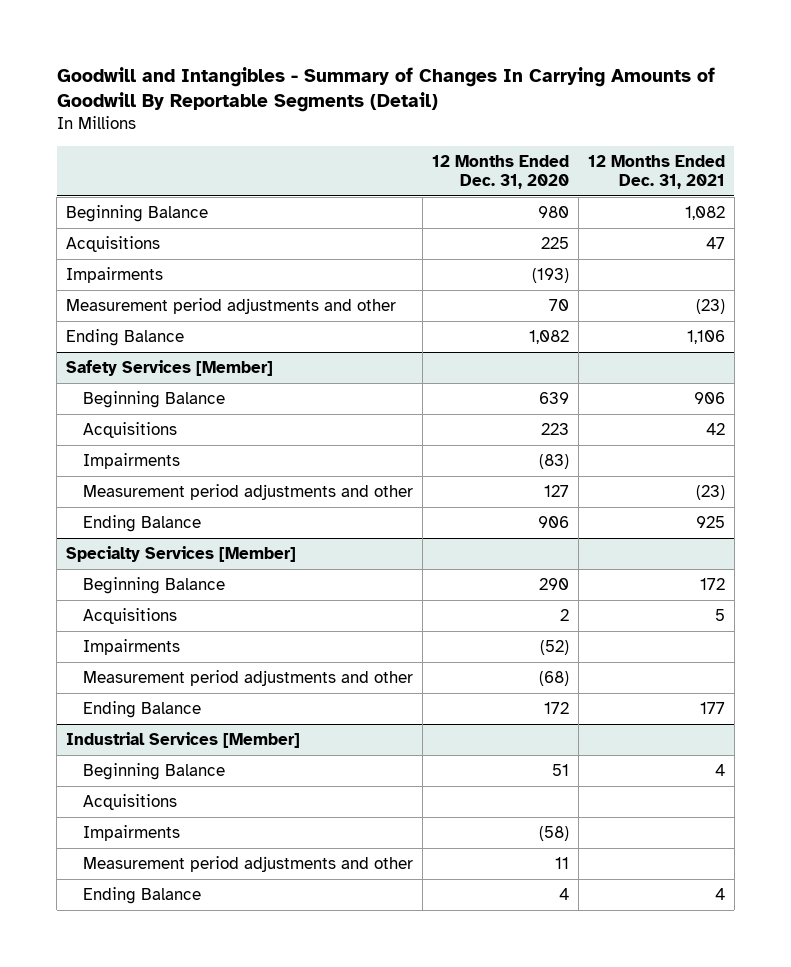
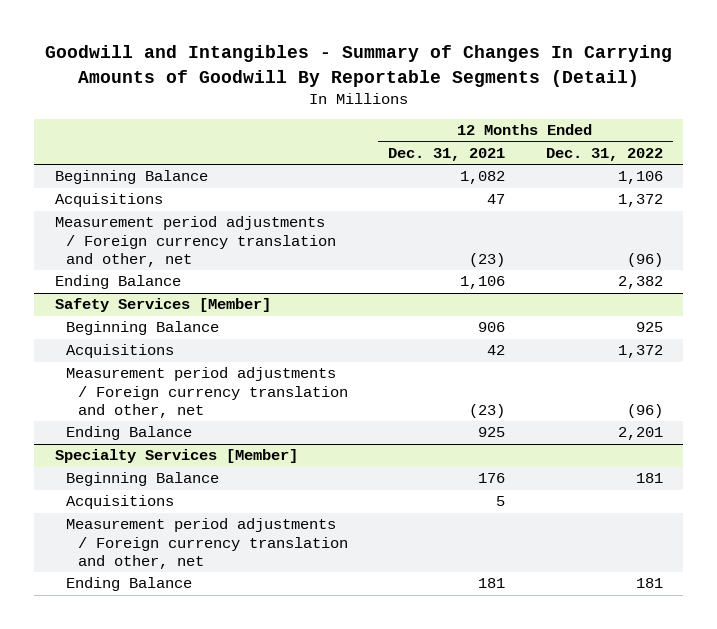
[432,154,570,189] 12 Months Ended Dec. 31, 2020 -> none
none -> [545,148,663,162] Dec. 31, 2022
[66,266,164,283] Impairments -> none
[66,297,397,314] Measurement period adjustments and other -> [54,216,337,268] Measurement period adjustments / Foreign currency translation and other, net
[83,452,181,469] Impairments -> none
[83,483,414,500] Measurement period adjustments and other -> [66,367,348,419] Measurement period adjustments / Foreign currency translation and other, net
[699,577,725,590] 172 -> [478,473,506,484] 176
[83,638,181,655] Impairments -> none
[66,731,301,748] Industrial Services [Member] -> none
[83,762,226,780] Beginning Balance -> none
[83,793,178,810] Acquisitions -> none
[83,824,181,841] Impairments -> none
[83,855,414,872] Measurement period adjustments and other -> none
[83,886,202,904] Ending Balance -> none
[83,669,414,686] Measurement period adjustments and other -> [66,518,348,570] Measurement period adjustments / Foreign currency translation and other, net
[699,701,725,714] 177 -> [478,578,506,589] 181

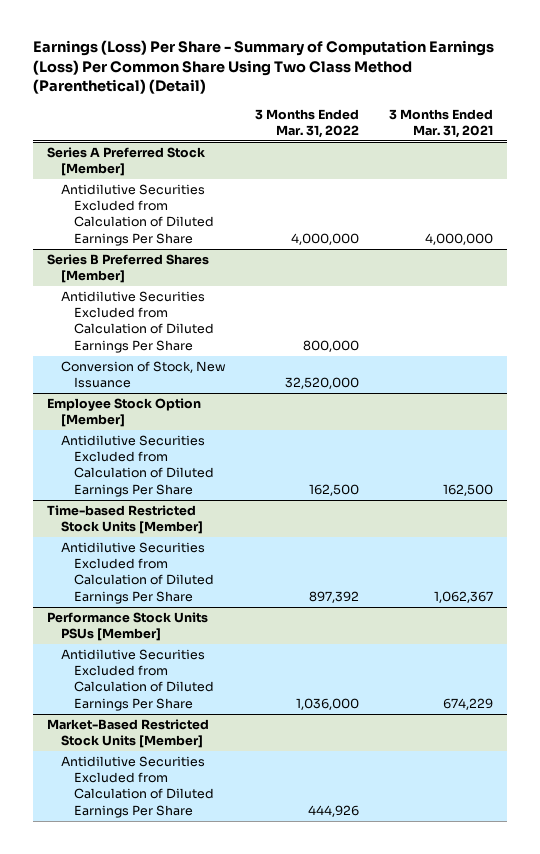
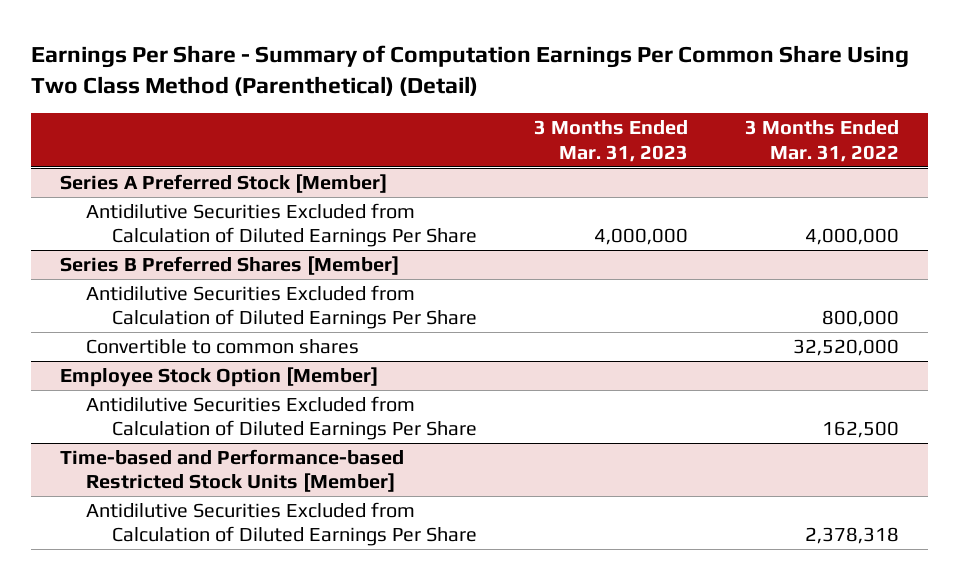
[32,40,494,94] Earnings (Loss) Per Share - Summary of Computation Earnings (Loss) Per Common Share Using Two Class Method (Parenthetical) (Detail) -> [31,45,910,97] Earnings Per Share - Summary of Computation Earnings Per Common Share Using Two Class Method (Parenthetical) (Detail)
[388,108,493,138] 3 Months Ended Mar. 31, 2021 -> none
none -> [533,120,688,162] 3 Months Ended Mar. 31, 2023
[60,361,226,389] Conversion of Stock, New Issuance -> [85,339,359,355] Convertible to common shares
[47,612,209,642] Performance Stock Units PSUs [Member] -> none
[60,649,215,711] Antidilutive Securities Excluded from Calculation of Diluted Earnings Per Share -> none
[47,719,210,749] Market-Based Restricted Stock Units [Member] -> none
[60,756,215,818] Antidilutive Securities Excluded from Calculation of Diluted Earnings Per Share -> none
[47,505,203,535] Time-based Restricted Stock Units [Member] -> [59,449,404,493] Time-based and Performance-based Restricted Stock Units [Member]
[309,590,360,603] 897,392 -> [805,527,900,545] 2,378,318

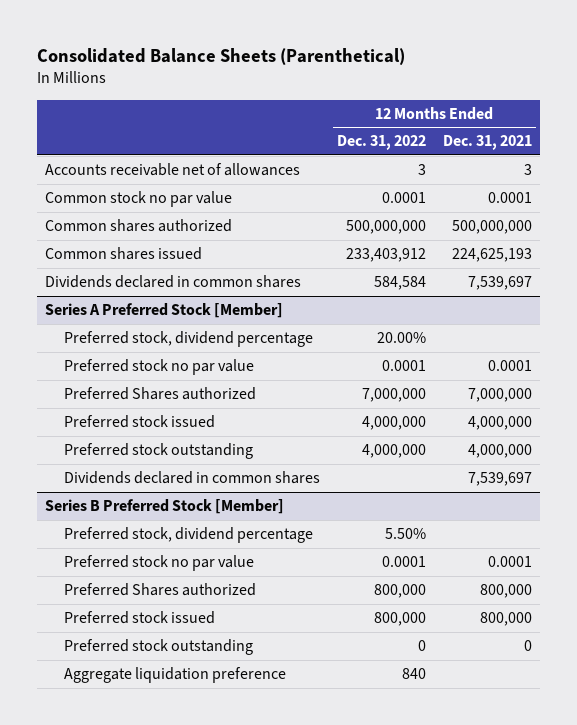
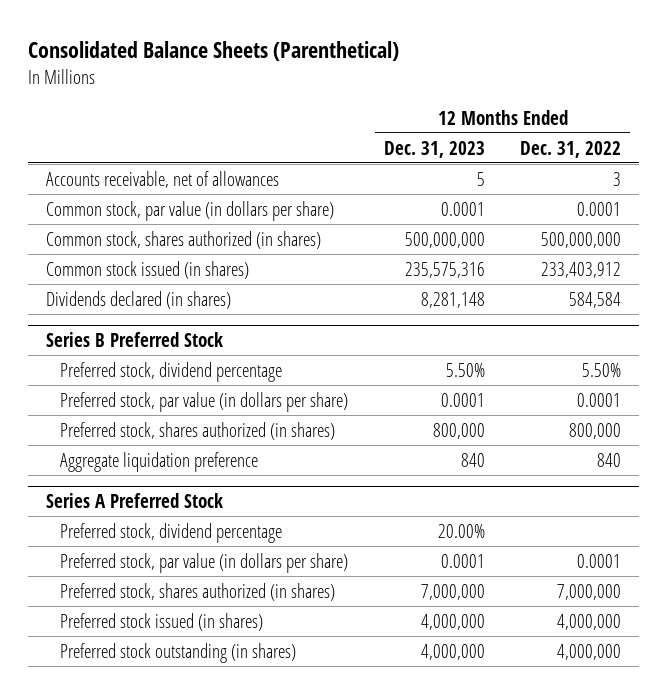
[442,135,532,151] Dec. 31, 2021 -> none
none -> [383,140,485,158] Dec. 31, 2023
[45,191,233,208] Common stock no par value -> none
[45,303,284,319] Series A Preferred Stock [Member] -> none
[63,331,313,348] Preferred stock, dividend percentage -> none
[63,359,254,376] Preferred stock no par value -> none
[63,387,256,401] Preferred Shares authorized -> none
[63,415,215,429] Preferred stock issued -> none
[63,443,253,460] Preferred stock outstanding -> none
[63,471,320,485] Dividends declared in common shares -> none
[45,163,301,177] Accounts receivable net of allowances -> [45,170,279,188] Accounts receivable, net of allowances
none -> [45,200,334,221] Common stock, par value (in dollars per share)
[45,219,233,233] Common shares authorized -> [45,230,321,249] Common stock, shares authorized (in shares)
[45,247,203,261] Common shares issued -> [45,260,249,279] Common stock issued (in shares)
[45,275,302,289] Dividends declared in common shares -> [45,290,231,309] Dividends declared (in shares)
[45,499,285,515] Series B Preferred Stock [Member] -> [45,332,223,348] Series B Preferred Stock
[63,555,254,572] Preferred stock no par value -> none
[63,611,215,625] Preferred stock issued -> none
[63,639,253,656] Preferred stock outstanding -> none
none -> [59,391,348,412] Preferred stock, par value (in dollars per share)
[63,583,256,597] Preferred Shares authorized -> [59,421,335,440] Preferred stock, shares authorized (in shares)
none -> [45,493,223,509] Series A Preferred Stock
none -> [59,522,282,543] Preferred stock, dividend percentage
none -> [59,552,348,573] Preferred stock, par value (in dollars per share)
none -> [59,582,335,601] Preferred stock, shares authorized (in shares)
none -> [59,612,263,631] Preferred stock issued (in shares)
none -> [59,642,296,663] Preferred stock outstanding (in shares)

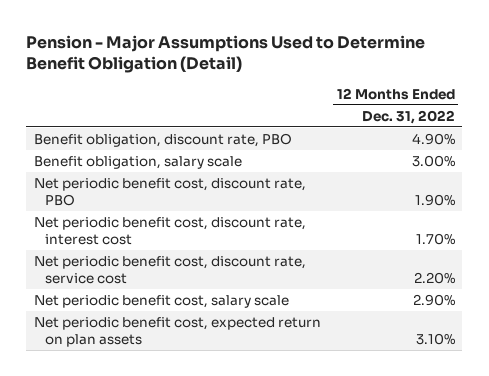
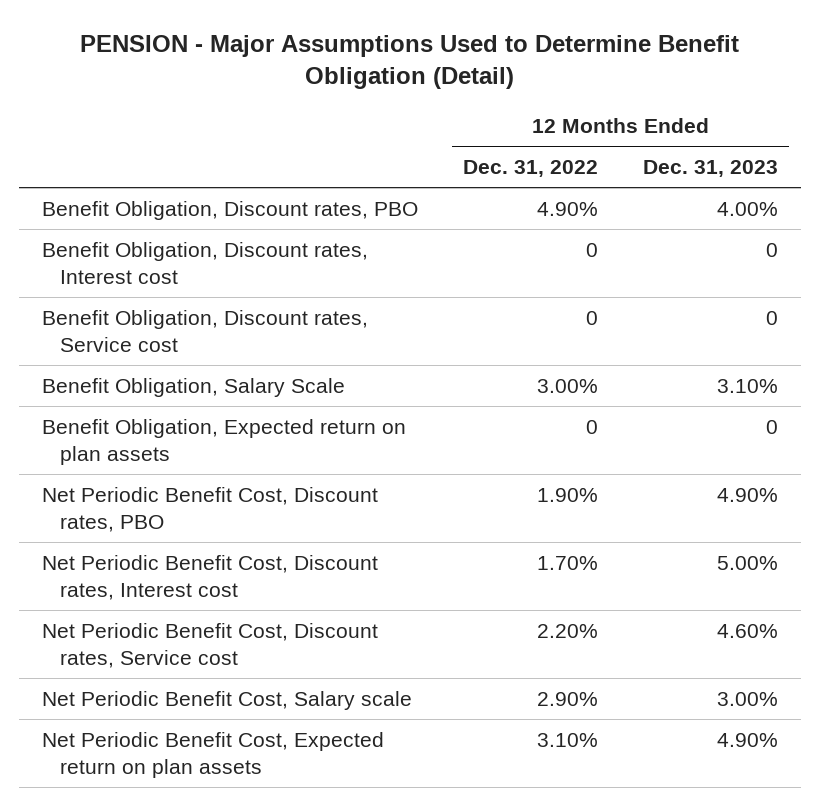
[26,34,426,73] Pension - Major Assumptions Used to Determine Benefit Obligation (Detail) -> [79,34,739,90] PENSION - Major Assumptions Used to Determine Benefit Obligation (Detail)
none -> [643,160,779,178] Dec. 31, 2023
[34,133,293,148] Benefit obligation, discount rate, PBO -> [41,200,418,220] Benefit Obligation, Discount rates, PBO
none -> [41,241,368,284] Benefit Obligation, Discount rates, Interest cost
none -> [41,309,368,352] Benefit Obligation, Discount rates, Service cost
[34,156,243,170] Benefit obligation, salary scale -> [41,377,345,397] Benefit Obligation, Salary Scale
none -> [41,418,406,465] Benefit Obligation, Expected return on plan assets
[34,178,307,207] Net periodic benefit cost, discount rate, PBO -> [41,486,378,532] Net Periodic Benefit Cost, Discount rates, PBO
[34,217,307,246] Net periodic benefit cost, discount rate, interest cost -> [41,554,378,600] Net Periodic Benefit Cost, Discount rates, Interest cost
[34,256,307,285] Net periodic benefit cost, discount rate, service cost -> [41,622,378,668] Net Periodic Benefit Cost, Discount rates, Service cost
[34,295,290,309] Net periodic benefit cost, salary scale -> [41,690,412,710] Net Periodic Benefit Cost, Salary scale
[34,317,322,348] Net periodic benefit cost, expected return on plan assets -> [41,731,384,778] Net Periodic Benefit Cost, Expected return on plan assets

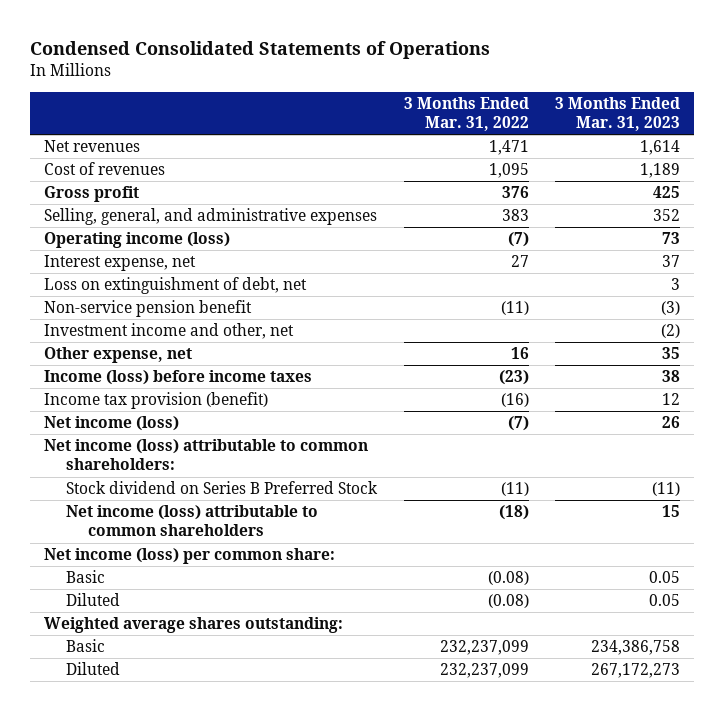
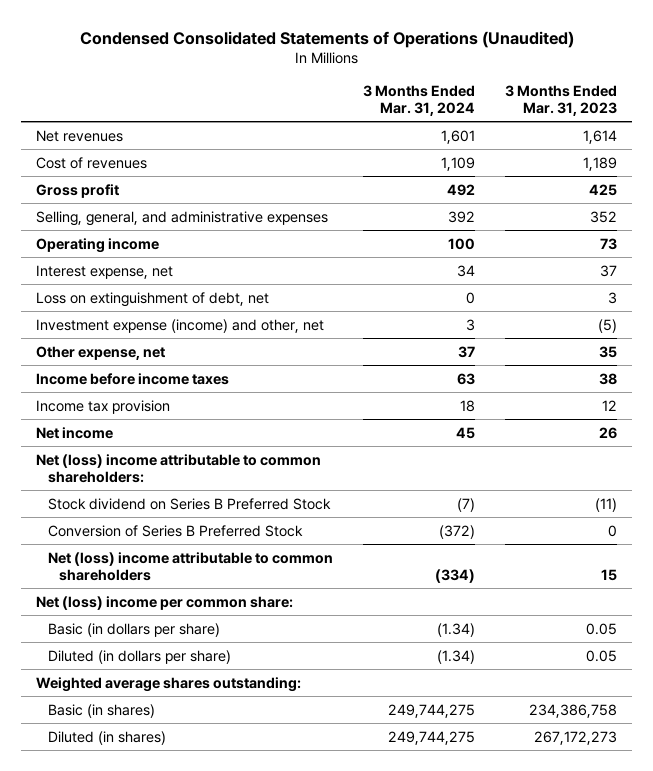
[30,40,491,59] Condensed Consolidated Statements of Operations -> [79,30,574,48] Condensed Consolidated Statements of Operations (Unaudited)
[403,96,529,132] 3 Months Ended Mar. 31, 2022 -> none
none -> [362,84,475,116] 3 Months Ended Mar. 31, 2024
[43,232,230,249] Operating income (loss) -> [36,237,160,253] Operating income
[43,300,252,318] Non-service pension benefit -> none
[43,323,294,340] Investment income and other, net -> [36,318,325,333] Investment expense (income) and other, net
[661,324,681,339] (2) -> [597,318,617,333] (5)
[43,370,312,386] Income (loss) before income taxes -> [36,372,230,385] Income before income taxes
[43,392,268,410] Income tax provision (benefit) -> [36,399,171,414] Income tax provision
[43,416,179,432] Net income (loss) -> [36,426,114,439] Net income
[43,439,368,471] Net income (loss) attributable to common shareholders: -> [36,453,322,483] Net (loss) income attributable to common shareholders:
none -> [47,524,303,537] Conversion of Series B Preferred Stock
[65,505,318,537] Net income (loss) attributable to common shareholders -> [47,551,333,581] Net (loss) income attributable to common shareholders
[43,548,335,565] Net income (loss) per common share: -> [36,595,294,610] Net (loss) income per common share:
[65,570,105,584] Basic -> [47,622,220,637] Basic (in dollars per share)
[65,593,120,607] Diluted -> [47,649,231,664] Diluted (in dollars per share)
[65,639,105,653] Basic -> [47,703,155,718] Basic (in shares)
[65,662,120,676] Diluted -> [47,730,166,745] Diluted (in shares)

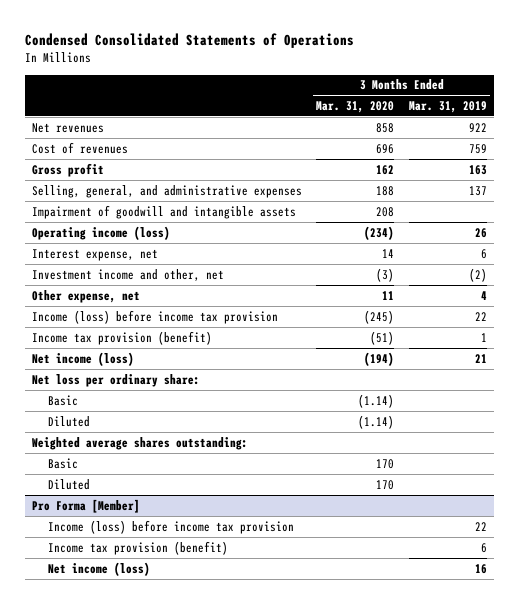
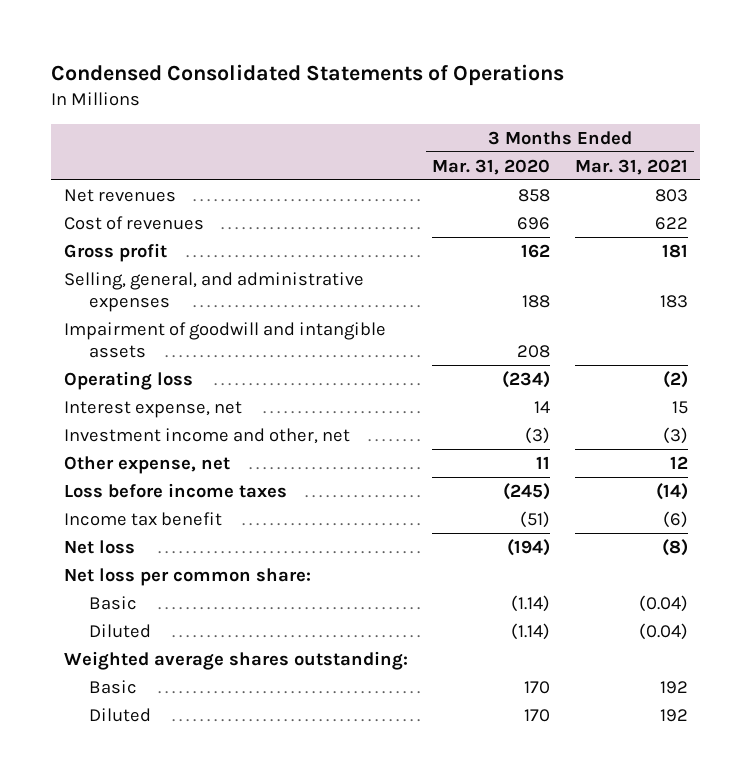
[408,100,487,113] Mar. 31, 2019 -> none
none -> [574,158,688,175] Mar. 31, 2021
[31,225,170,240] Operating income (loss) -> [63,370,193,390] Operating loss
[31,309,278,324] Income (loss) before income tax provision -> [63,482,287,498] Loss before income taxes
[31,330,212,345] Income tax provision (benefit) -> [63,511,222,526] Income tax benefit
[31,351,134,366] Net income (loss) -> [63,539,135,554] Net loss
[31,373,200,387] Net loss per ordinary share: -> [63,567,311,586] Net loss per common share:
[31,498,140,513] Pro Forma [Member] -> none
[48,519,295,534] Income (loss) before income tax provision -> none
[48,540,229,555] Income tax provision (benefit) -> none
[48,561,151,576] Net income (loss) -> none

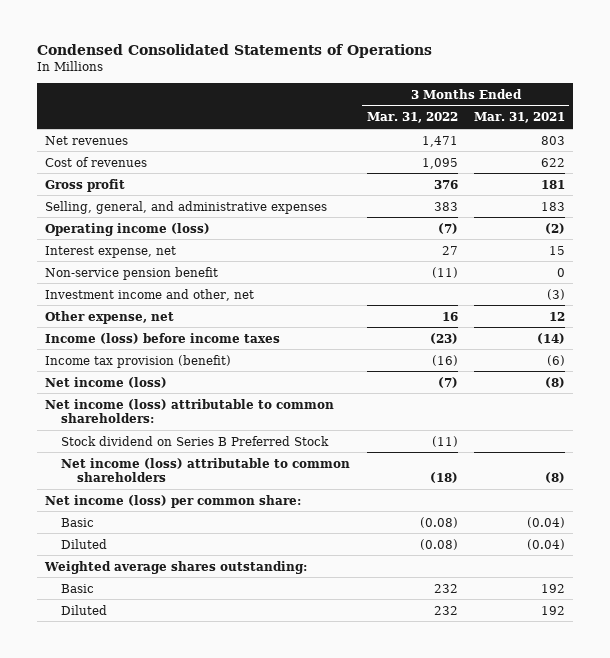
[432,158,551,175] Mar. 31, 2020 -> none
none -> [366,112,458,124] Mar. 31, 2022
[63,321,386,359] Impairment of goodwill and intangible assets -> none
[63,370,193,390] Operating loss -> [44,222,210,236] Operating income (loss)
none -> [44,266,218,280] Non-service pension benefit
[63,482,287,498] Loss before income taxes -> [44,332,280,344] Income (loss) before income taxes
[63,511,222,526] Income tax benefit -> [44,354,231,368] Income tax provision (benefit)
[63,539,135,554] Net loss -> [44,376,167,388] Net income (loss)
none -> [44,398,334,424] Net income (loss) attributable to common shareholders:
none -> [60,435,329,446] Stock dividend on Series B Preferred Stock
none -> [60,457,350,483] Net income (loss) attributable to common shareholders
[63,567,311,586] Net loss per common share: -> [44,494,301,508] Net income (loss) per common share:

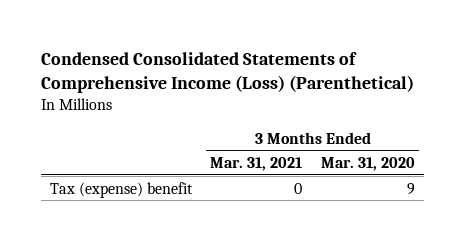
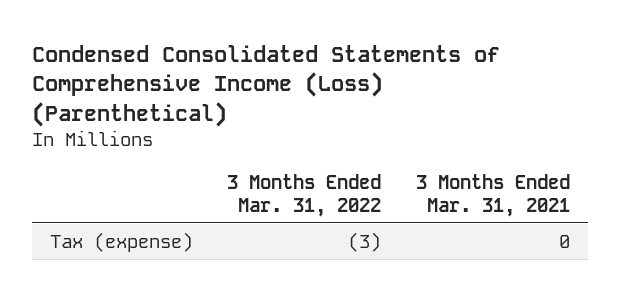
[320,157,415,172] Mar. 31, 2020 -> none
none -> [227,174,382,218] 3 Months Ended Mar. 31, 2022
[50,181,194,198] Tax (expense) benefit -> [49,232,193,253] Tax (expense)

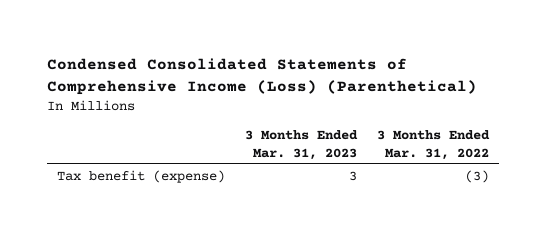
[416,174,571,218] 3 Months Ended Mar. 31, 2021 -> none
none -> [245,130,359,160] 3 Months Ended Mar. 31, 2023
[49,232,193,253] Tax (expense) -> [57,170,226,184] Tax benefit (expense)

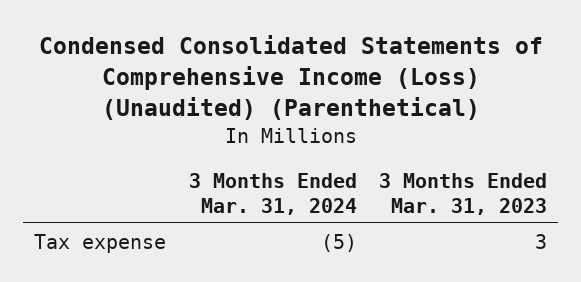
[47,58,478,96] Condensed Consolidated Statements of Comprehensive Income (Loss) (Parenthetical) -> [38,34,543,120] Condensed Consolidated Statements of Comprehensive Income (Loss) (Unaudited) (Parenthetical)
[376,130,490,160] 3 Months Ended Mar. 31, 2022 -> none
none -> [188,172,357,215] 3 Months Ended Mar. 31, 2024
[57,170,226,184] Tax benefit (expense) -> [34,233,167,253] Tax expense

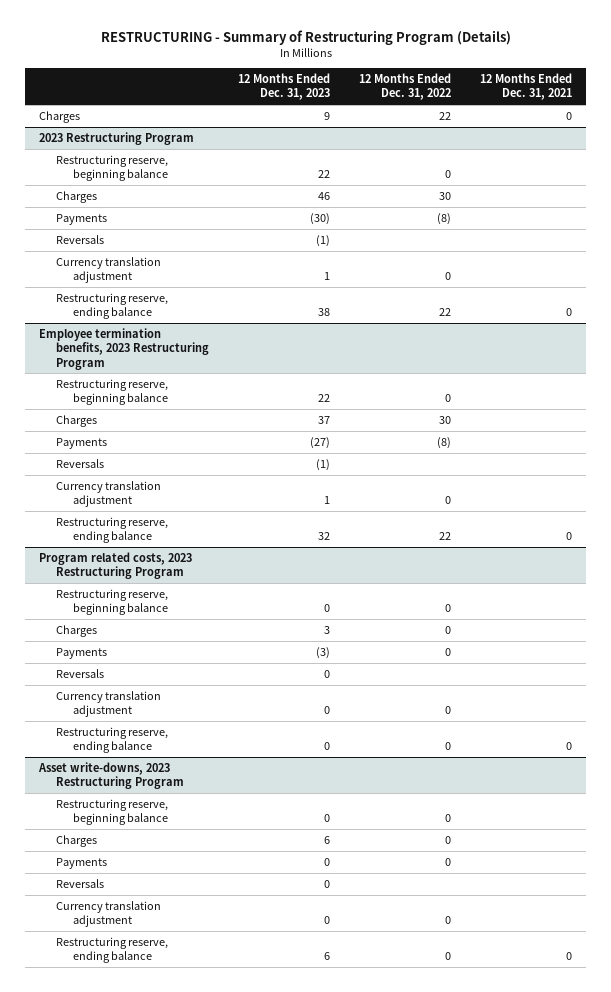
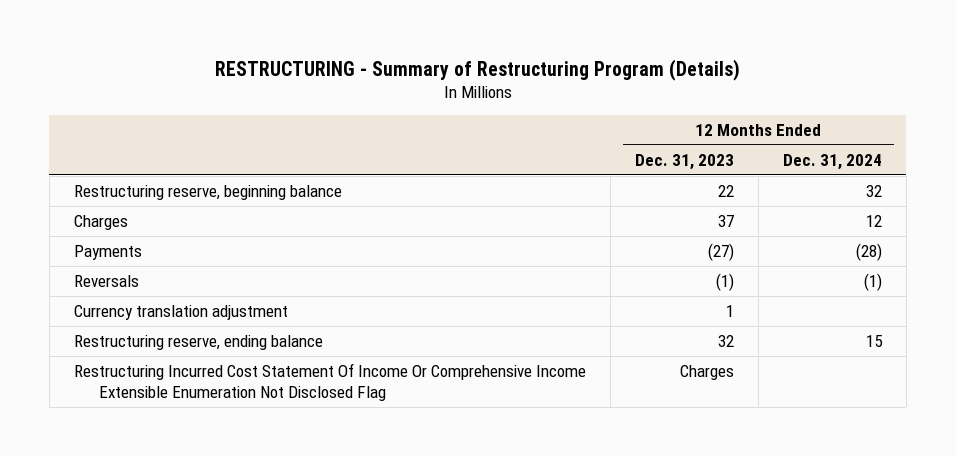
[358,73,451,101] 12 Months Ended Dec. 31, 2022 -> none
[479,73,572,101] 12 Months Ended Dec. 31, 2021 -> none
none -> [782,153,882,170] Dec. 31, 2024
[39,110,81,123] Charges -> none
[39,131,195,145] 2023 Restructuring Program -> none
[56,190,98,203] Charges -> none
[56,213,108,225] Payments -> none
[56,234,105,244] Reversals -> none
[56,256,162,284] Currency translation adjustment -> none
[56,292,169,320] Restructuring reserve, ending balance -> none
[39,327,210,370] Employee termination benefits, 2023 Restructuring Program -> none
[56,378,169,406] Restructuring reserve, beginning balance -> none
[39,551,193,580] Program related costs, 2023 Restructuring Program -> none
[56,588,169,616] Restructuring reserve, beginning balance -> none
[56,624,98,637] Charges -> none
[56,647,108,659] Payments -> none
[56,668,105,678] Reversals -> none
[56,690,162,718] Currency translation adjustment -> none
[56,726,169,754] Restructuring reserve, ending balance -> none
[38,761,185,790] Asset write-downs, 2023 Restructuring Program -> none
[56,798,169,826] Restructuring reserve, beginning balance -> none
[56,834,98,847] Charges -> none
[56,857,108,869] Payments -> none
[56,878,105,888] Reversals -> none
[56,900,162,928] Currency translation adjustment -> none
[56,936,169,964] Restructuring reserve, ending balance -> none
none -> [73,362,586,401] Restructuring Incurred Cost Statement Of Income Or Comprehensive Income Extensible Enumeration Not Disclosed Flag

